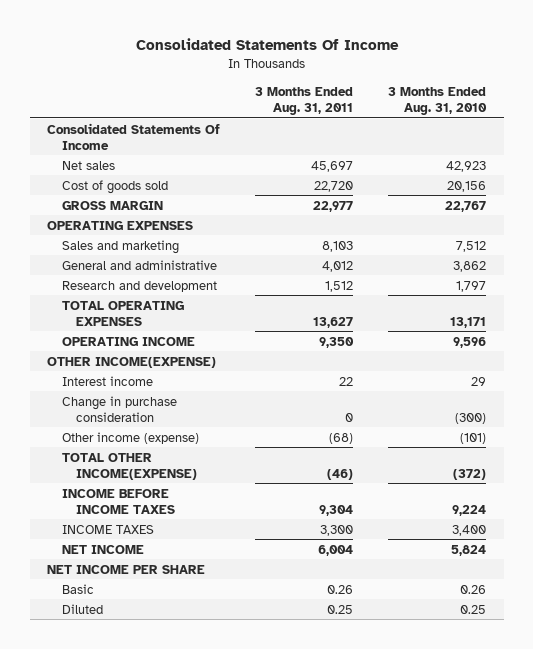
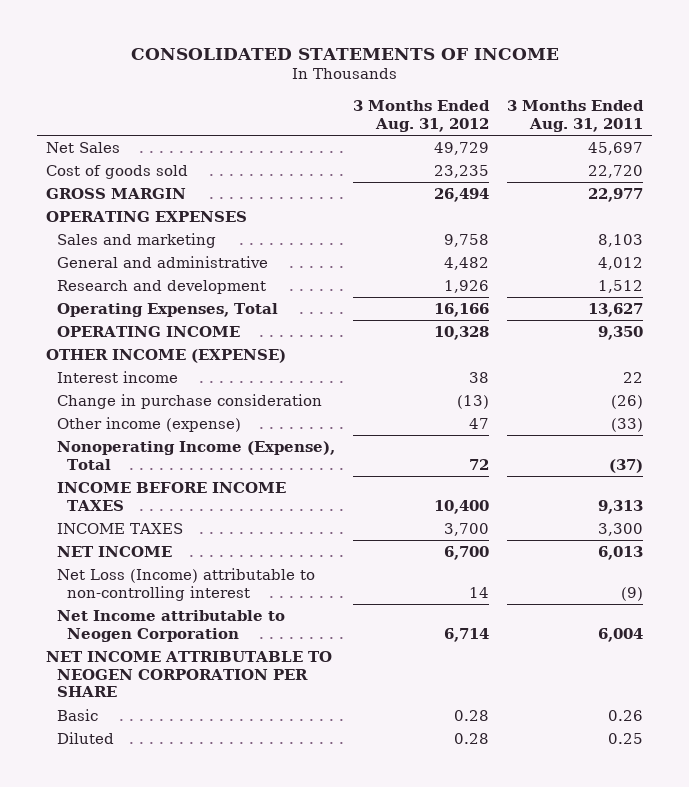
[135,38,399,51] Consolidated Statements Of Income -> [130,47,559,60] CONSOLIDATED STATEMENTS OF INCOME
[388,86,488,115] 3 Months Ended Aug. 31, 2010 -> none
none -> [352,100,490,132] 3 Months Ended Aug. 31, 2012
[47,122,221,150] Consolidated Statements Of Income -> none
[61,160,115,170] Net sales -> [45,142,120,154] Net Sales
[61,300,184,326] TOTAL OPERATING EXPENSES -> [56,303,278,318] Operating Expenses, Total
[47,356,217,368] OTHER INCOME(EXPENSE) -> [45,349,286,364] OTHER INCOME (EXPENSE)
[345,412,354,422] 0 -> [611,395,644,410] (26)
[329,432,354,444] (68) -> [611,418,644,433] (33)
[61,452,197,480] TOTAL OTHER INCOME(EXPENSE) -> [56,441,335,470] Nonoperating Income (Expense), Total
[327,468,354,480] (46) -> [609,458,644,473] (37)
[319,504,354,516] 9,304 -> [598,499,644,514] 9,313
[318,544,354,556] 6,004 -> [598,546,644,561] 6,013
none -> [56,568,315,601] Net Loss (Income) attributable to non-controlling interest
none -> [56,610,285,642] Net Income attributable to Neogen Corporation
[47,564,206,574] NET INCOME PER SHARE -> [45,651,332,698] NET INCOME ATTRIBUTABLE TO NEOGEN CORPORATION PER SHARE

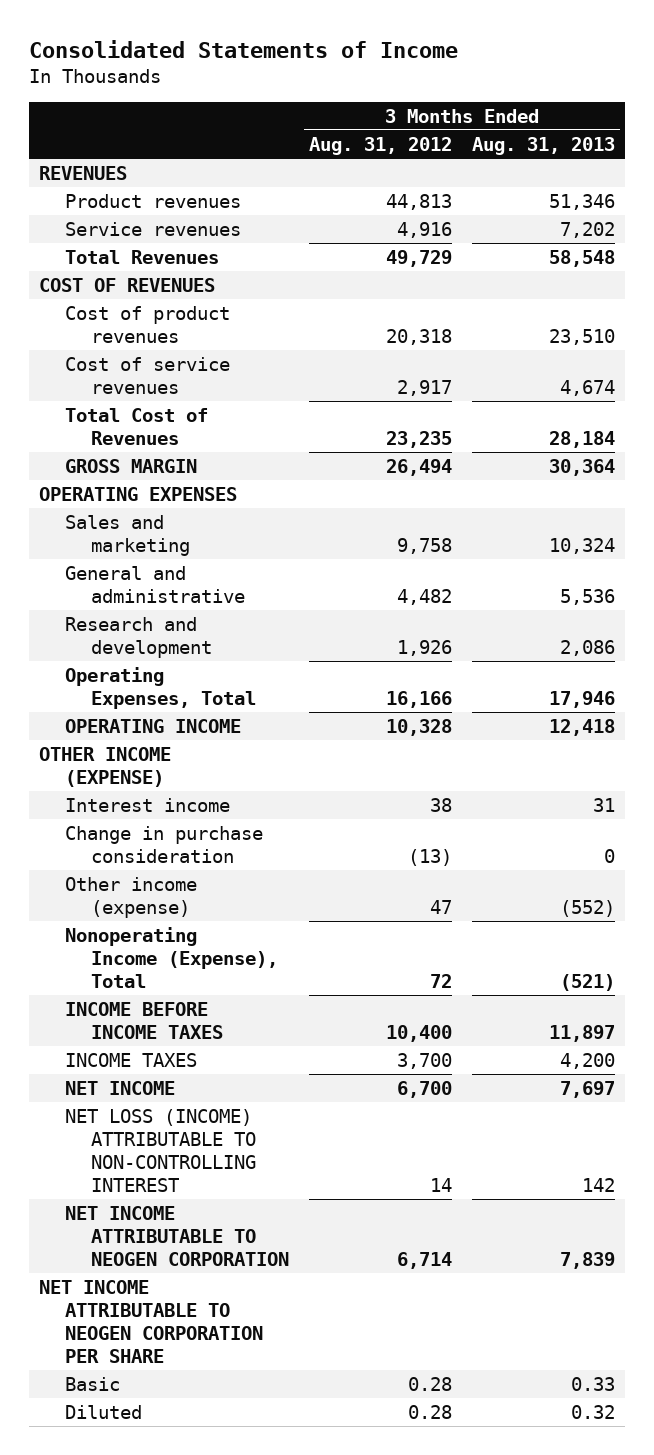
[130,47,559,60] CONSOLIDATED STATEMENTS OF INCOME -> [29,40,459,59] Consolidated Statements of Income
[507,100,645,132] 3 Months Ended Aug. 31, 2011 -> none
none -> [471,136,615,155] Aug. 31, 2013
none -> [39,165,128,180] REVENUES
none -> [64,193,241,208] Product revenues
none -> [64,221,241,236] Service revenues
[45,142,120,154] Net Sales -> [64,249,219,264] Total Revenues
none -> [39,277,216,292] COST OF REVENUES
[45,165,188,180] Cost of goods sold -> [64,305,230,343] Cost of product revenues
[433,165,489,179] 23,235 -> [385,328,452,345] 20,318
none -> [64,356,230,394] Cost of service revenues
none -> [64,407,208,445] Total Cost of Revenues
[56,568,315,601] Net Loss (Income) attributable to non-controlling interest -> [64,1108,256,1193] NET LOSS (INCOME) ATTRIBUTABLE TO NON-CONTROLLING INTEREST
[56,610,285,642] Net Income attributable to Neogen Corporation -> [64,1205,289,1267] NET INCOME ATTRIBUTABLE TO NEOGEN CORPORATION

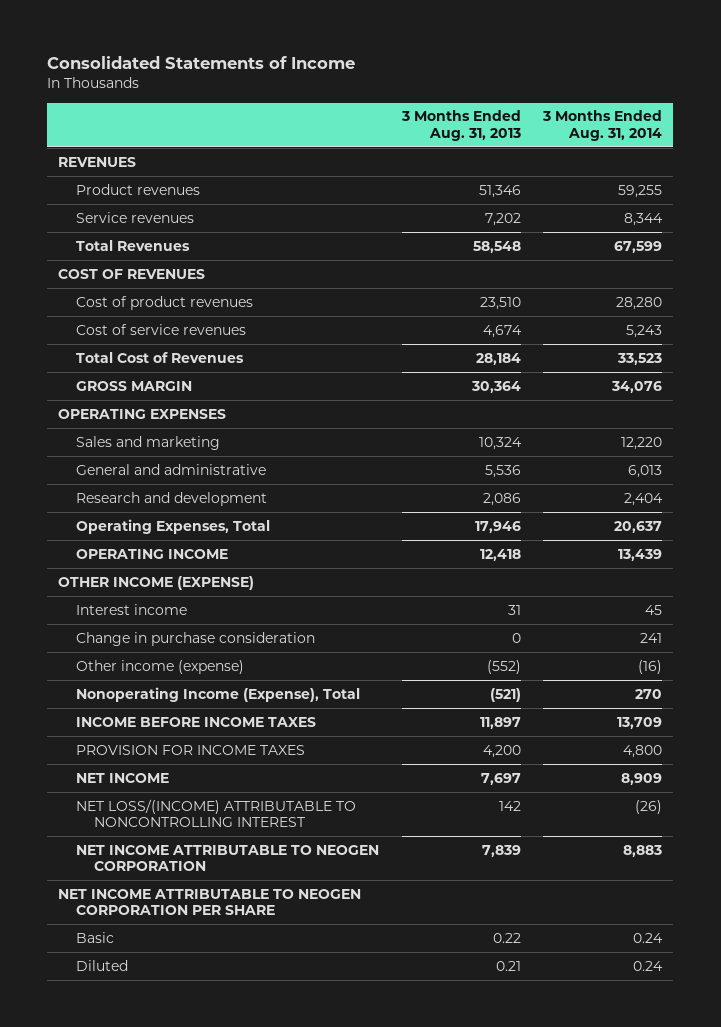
[308,136,452,155] Aug. 31, 2012 -> none
none -> [542,110,663,141] 3 Months Ended Aug. 31, 2014
[64,1052,197,1067] INCOME TAXES -> [76,744,306,755] PROVISION FOR INCOME TAXES
[64,1108,256,1193] NET LOSS (INCOME) ATTRIBUTABLE TO NON-CONTROLLING INTEREST -> [76,798,357,828] NET LOSS/(INCOME) ATTRIBUTABLE TO NONCONTROLLING INTEREST
[570,1376,615,1391] 0.33 -> [492,932,521,943] 0.22
[570,1404,615,1419] 0.32 -> [495,960,521,971] 0.21

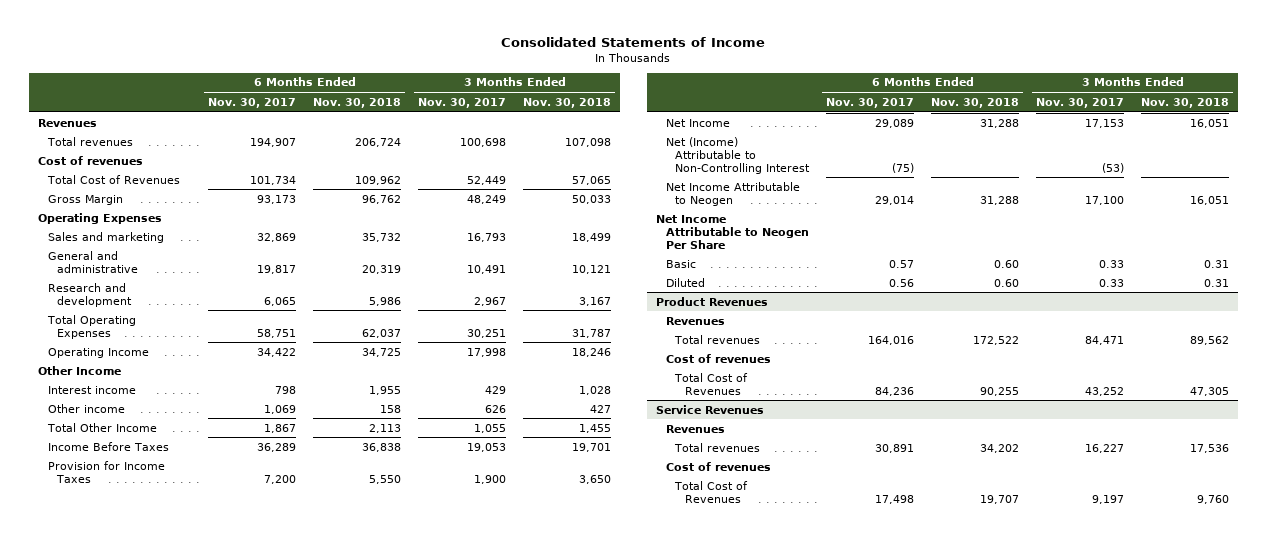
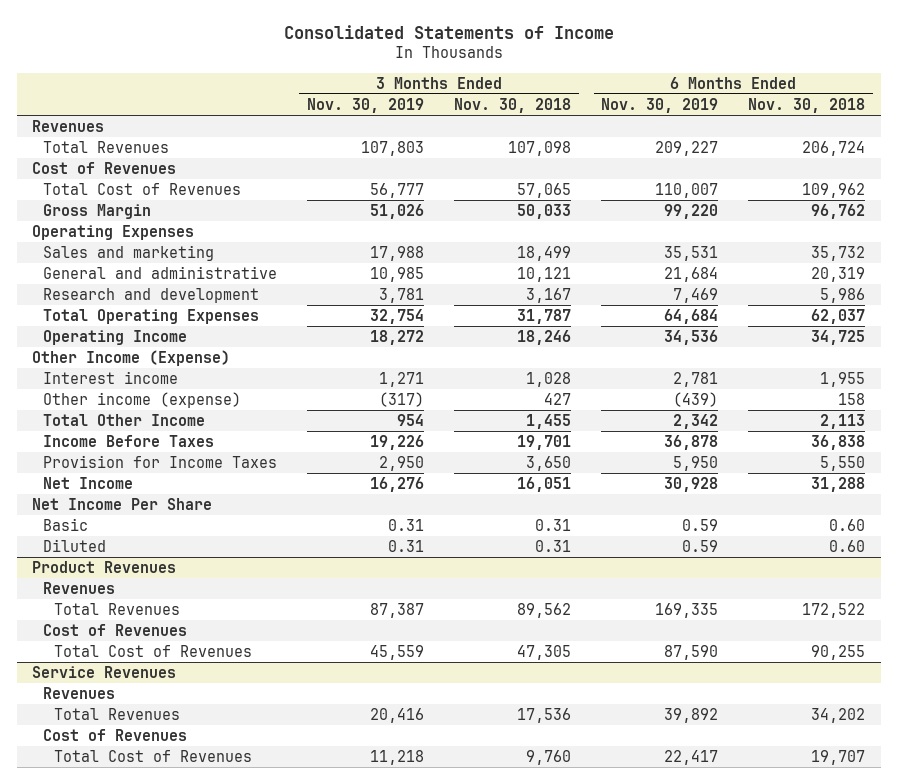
[208,97,297,108] Nov. 30, 2017 -> none
[418,97,507,108] Nov. 30, 2017 -> none
none -> [306,97,424,113] Nov. 30, 2019
none -> [601,97,719,113] Nov. 30, 2019
[46,136,133,146] Total revenues -> [42,140,169,153] Total Revenues
[37,155,143,165] Cost of revenues -> [31,161,176,174] Cost of Revenues
[37,365,121,375] Other Income -> [31,349,230,366] Other Income (Expense)
[47,403,125,413] Other income -> [42,391,241,408] Other income (expense)
[665,136,811,174] Net (Income) Attributable to Non-Controlling Interest -> none
[665,181,800,206] Net Income Attributable to Neogen -> none
[655,214,809,249] Net Income Attributable to Neogen Per Share -> [31,497,212,510] Net Income Per Share
[674,334,761,344] Total revenues -> [53,602,180,615] Total Revenues
[665,353,771,363] Cost of revenues -> [42,623,187,636] Cost of Revenues
[674,442,761,452] Total revenues -> [53,707,180,720] Total Revenues
[665,461,771,471] Cost of revenues -> [42,728,187,741] Cost of Revenues

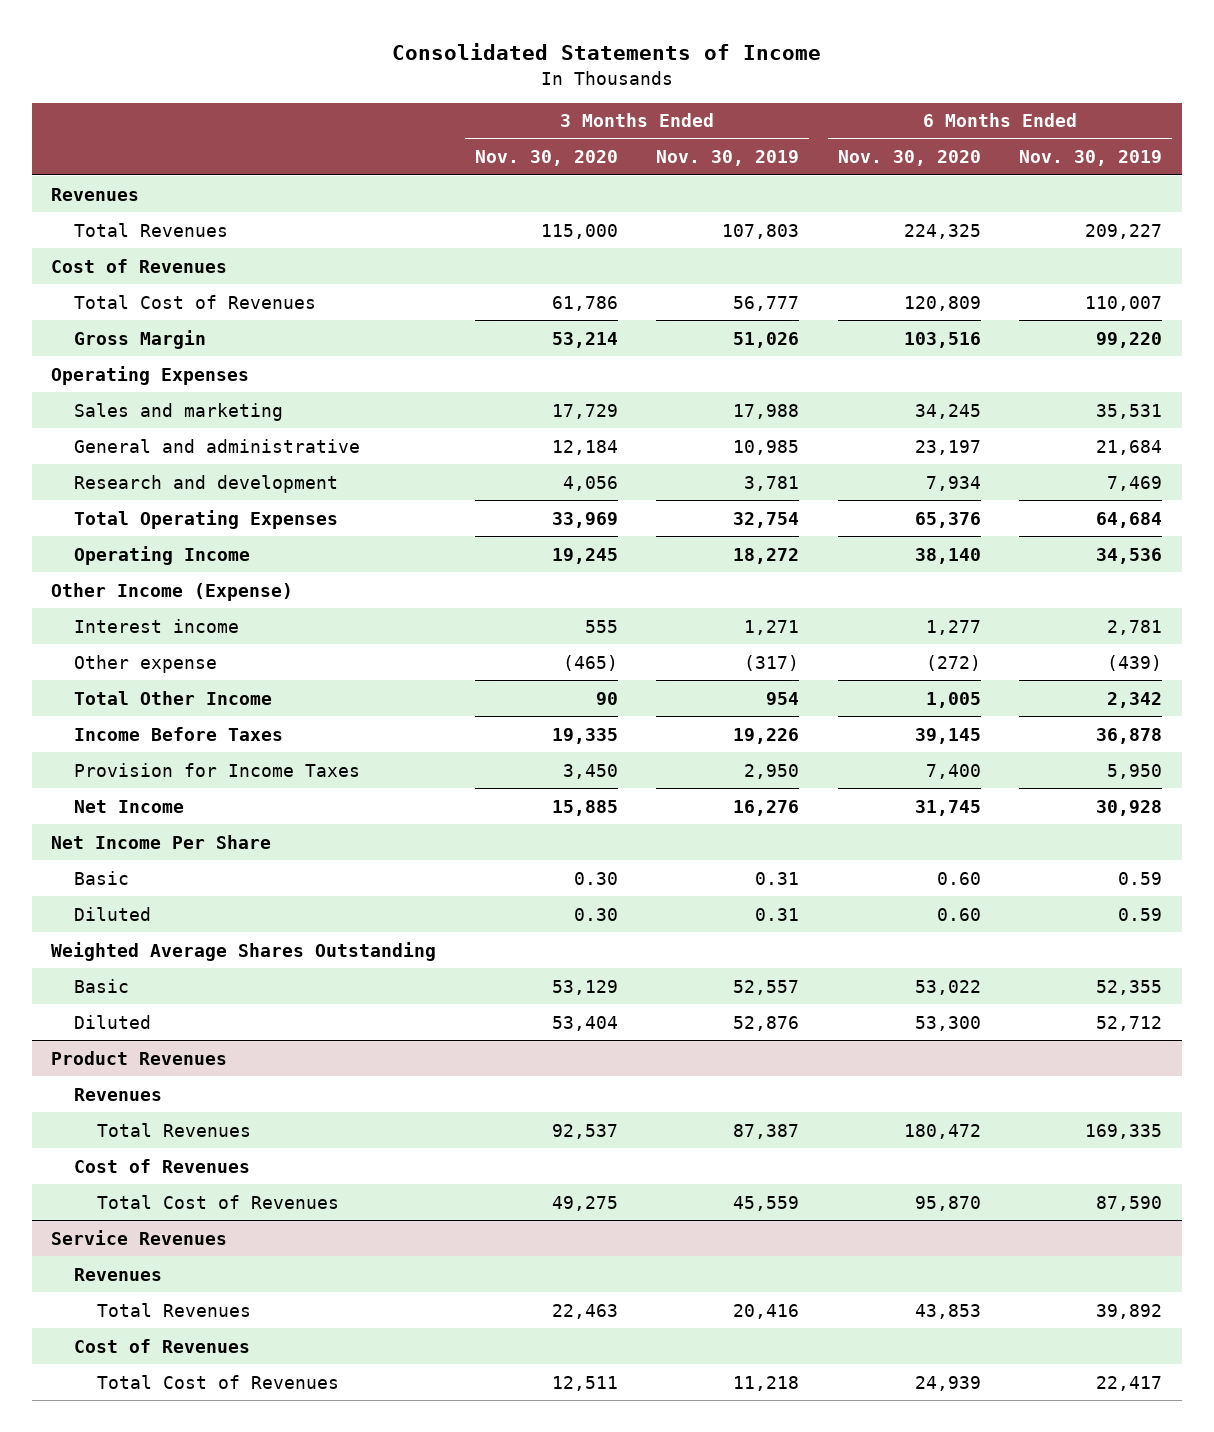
[454,97,572,113] Nov. 30, 2018 -> none
[748,97,866,113] Nov. 30, 2018 -> none
none -> [474,150,618,167] Nov. 30, 2020
none -> [837,150,981,167] Nov. 30, 2020
[42,391,241,408] Other income (expense) -> [74,654,218,673] Other expense
none -> [51,941,437,961] Weighted Average Shares Outstanding
none -> [74,978,130,993] Basic
none -> [74,1014,152,1029] Diluted

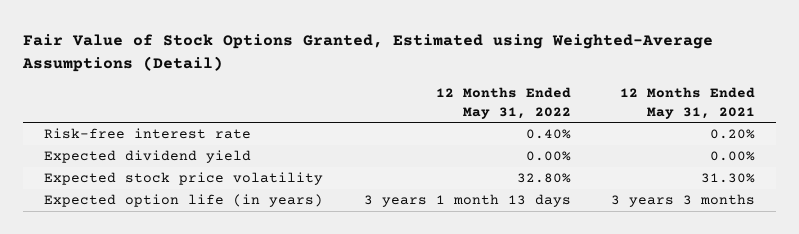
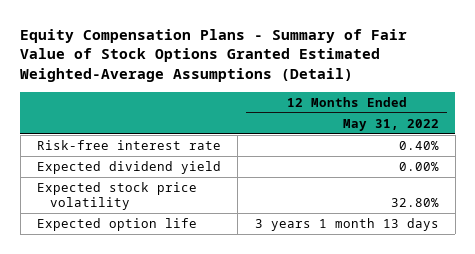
[22,34,714,72] Fair Value of Stock Options Granted, Estimated using Weighted-Average Assumptions (Detail) -> [20,28,408,82] Equity Compensation Plans - Summary of Fair Value of Stock Options Granted Estimated Weighted-Average Assumptions (Detail)
[620,87,756,119] 12 Months Ended May 31, 2021 -> none
[43,194,323,208] Expected option life (in years) -> [36,218,197,232] Expected option life

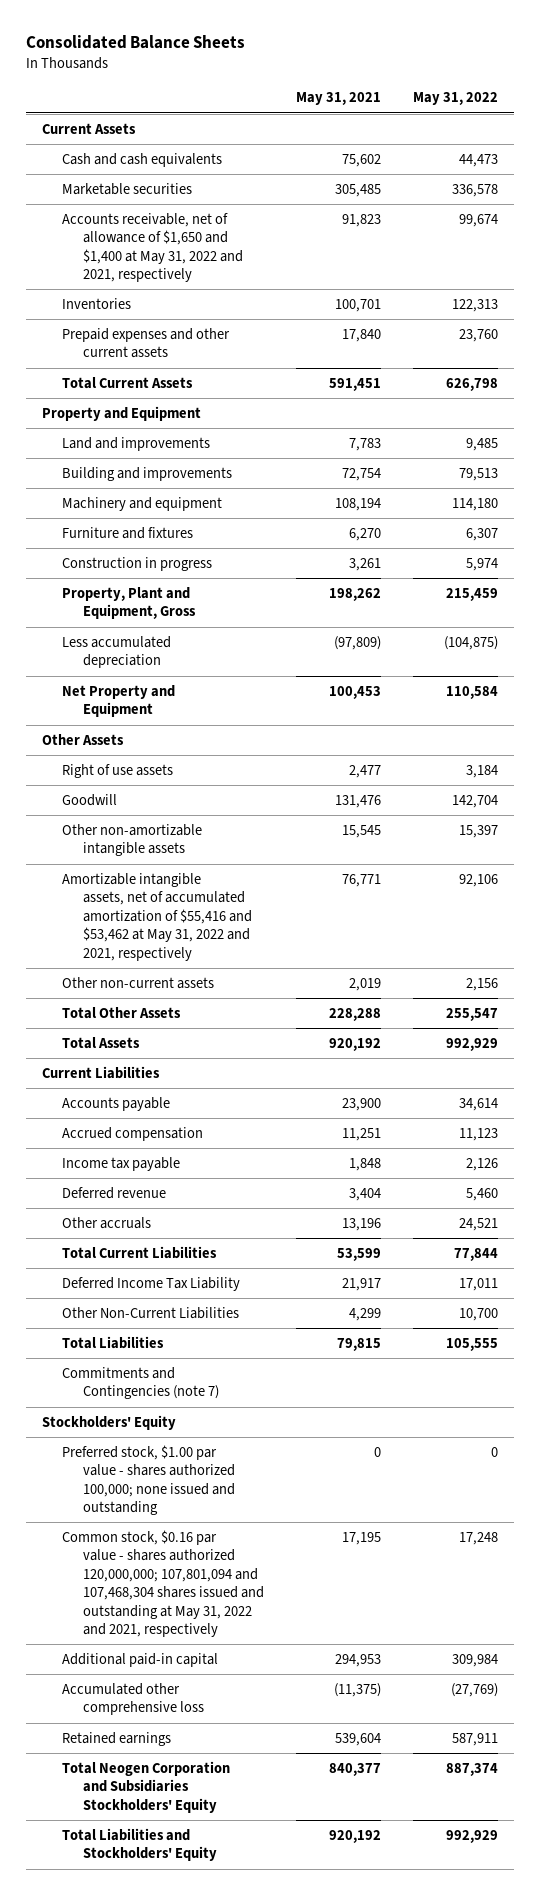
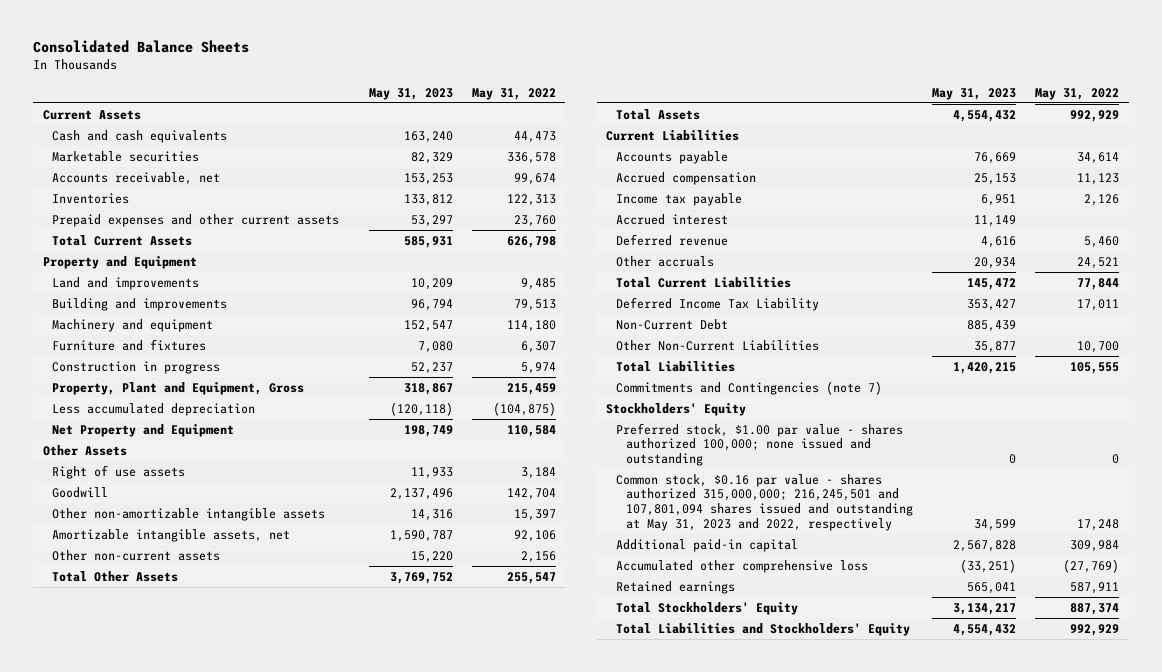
[296,92,382,106] May 31, 2021 -> none
none -> [368,87,453,100] May 31, 2023
[62,212,243,283] Accounts receivable, net of allowance of $1,650 and $1,400 at May 31, 2022 and 2021, respectively -> [52,171,221,185] Accounts receivable, net
[62,872,252,961] Amortizable intangible assets, net of accumulated amortization of $55,416 and $53,462 at May 31, 2022 and 2021, respectively -> [52,528,291,542] Amortizable intangible assets, net
none -> [616,213,729,225] Accrued interest
none -> [616,318,729,330] Non-Current Debt
[62,1529,264,1638] Common stock, $0.16 par value - shares authorized 120,000,000; 107,801,094 and 107,468,304 shares issued and outstanding at May 31, 2022 and 2021, respectively -> [616,473,914,531] Common stock, $0.16 par value - shares authorized 315,000,000; 216,245,501 and 107,801,094 shares issued and outstanding at May 31, 2023 and 2022, respectively
[62,1760,231,1813] Total Neogen Corporation and Subsidiaries Stockholders' Equity -> [616,601,799,615] Total Stockholders' Equity

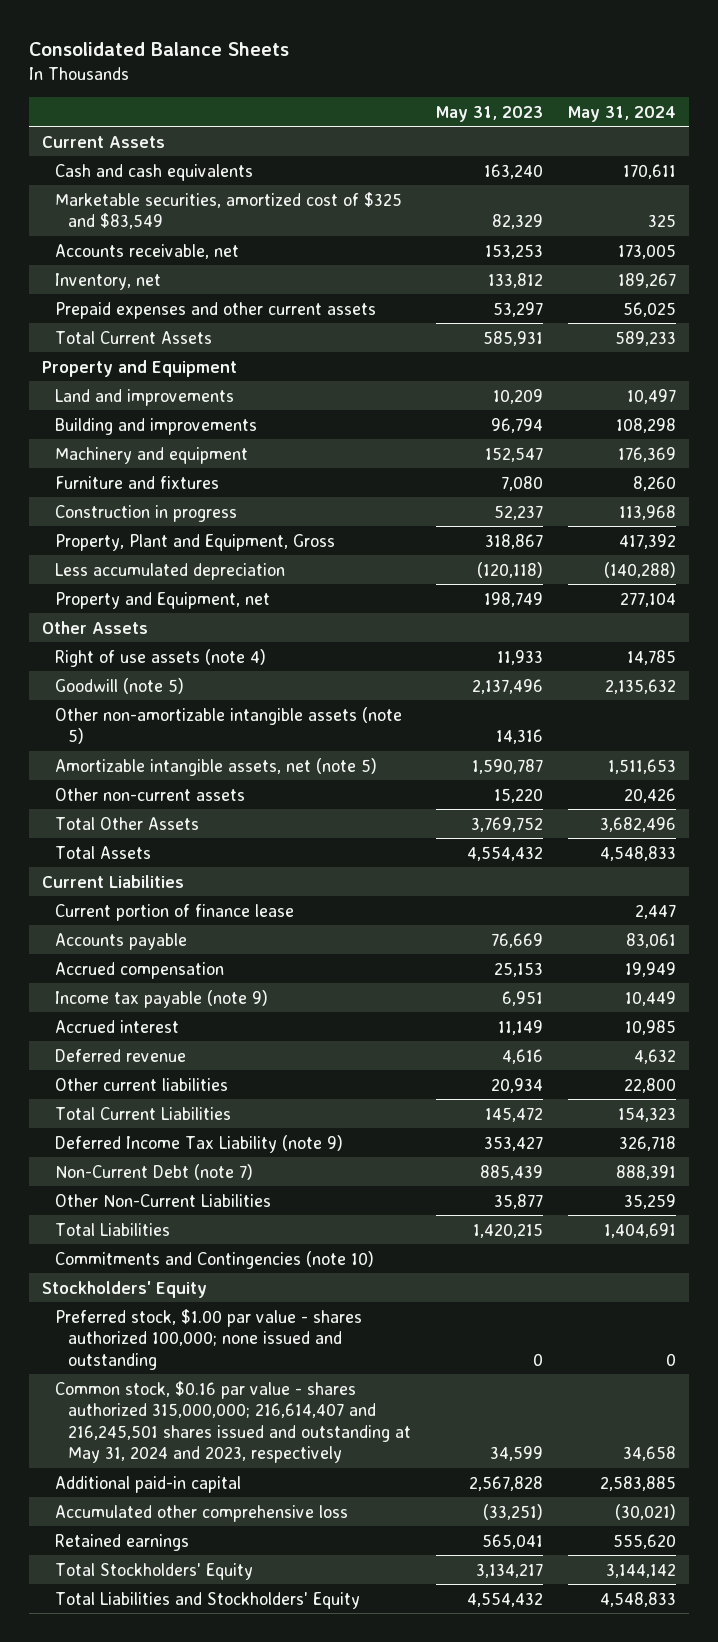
[471,87,556,100] May 31, 2022 -> none
none -> [568,105,677,122] May 31, 2024
[52,150,200,162] Marketable securities -> [55,191,403,230] Marketable securities, amortized cost of $325 and $83,549
[52,192,130,204] Inventories -> [55,272,162,290] Inventory, net
[52,423,235,437] Net Property and Equipment -> [55,591,271,609] Property and Equipment, net
[52,464,186,479] Right of use assets -> [55,648,267,667] Right of use assets (note 4)
[52,486,109,498] Goodwill -> [55,677,185,694] Goodwill (note 5)
[52,507,326,521] Other non-amortizable intangible assets -> [55,706,403,745] Other non-amortizable intangible assets (note 5)
[52,528,291,542] Amortizable intangible assets, net -> [55,757,378,776] Amortizable intangible assets, net (note 5)
none -> [55,903,295,921] Current portion of finance lease
[616,192,743,206] Income tax payable -> [55,989,269,1008] Income tax payable (note 9)
[616,255,715,267] Other accruals -> [55,1077,229,1091] Other current liabilities
[616,296,820,311] Deferred Income Tax Liability -> [55,1134,344,1153] Deferred Income Tax Liability (note 9)
[616,318,729,330] Non-Current Debt -> [55,1163,254,1180] Non-Current Debt (note 7)
[616,380,883,395] Commitments and Contingencies (note 7) -> [55,1250,375,1269] Commitments and Contingencies (note 10)
[616,473,914,531] Common stock, $0.16 par value - shares authorized 315,000,000; 216,245,501 and 107,801,094 shares issued and outstanding at May 31, 2023 and 2022, respectively -> [55,1380,412,1464] Common stock, $0.16 par value - shares authorized 315,000,000; 216,614,407 and 216,245,501 shares issued and outstanding at May 31, 2024 and 2023, respectively

